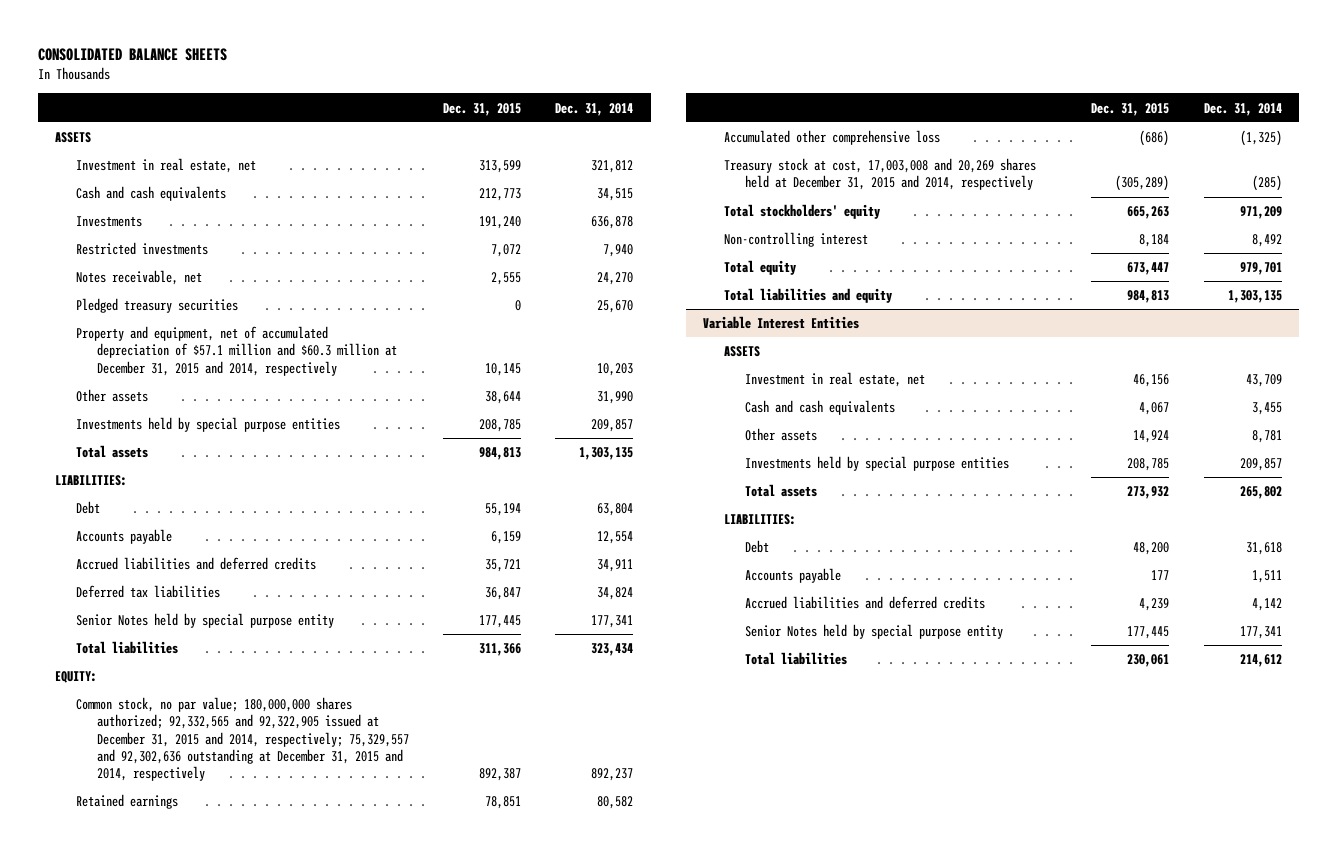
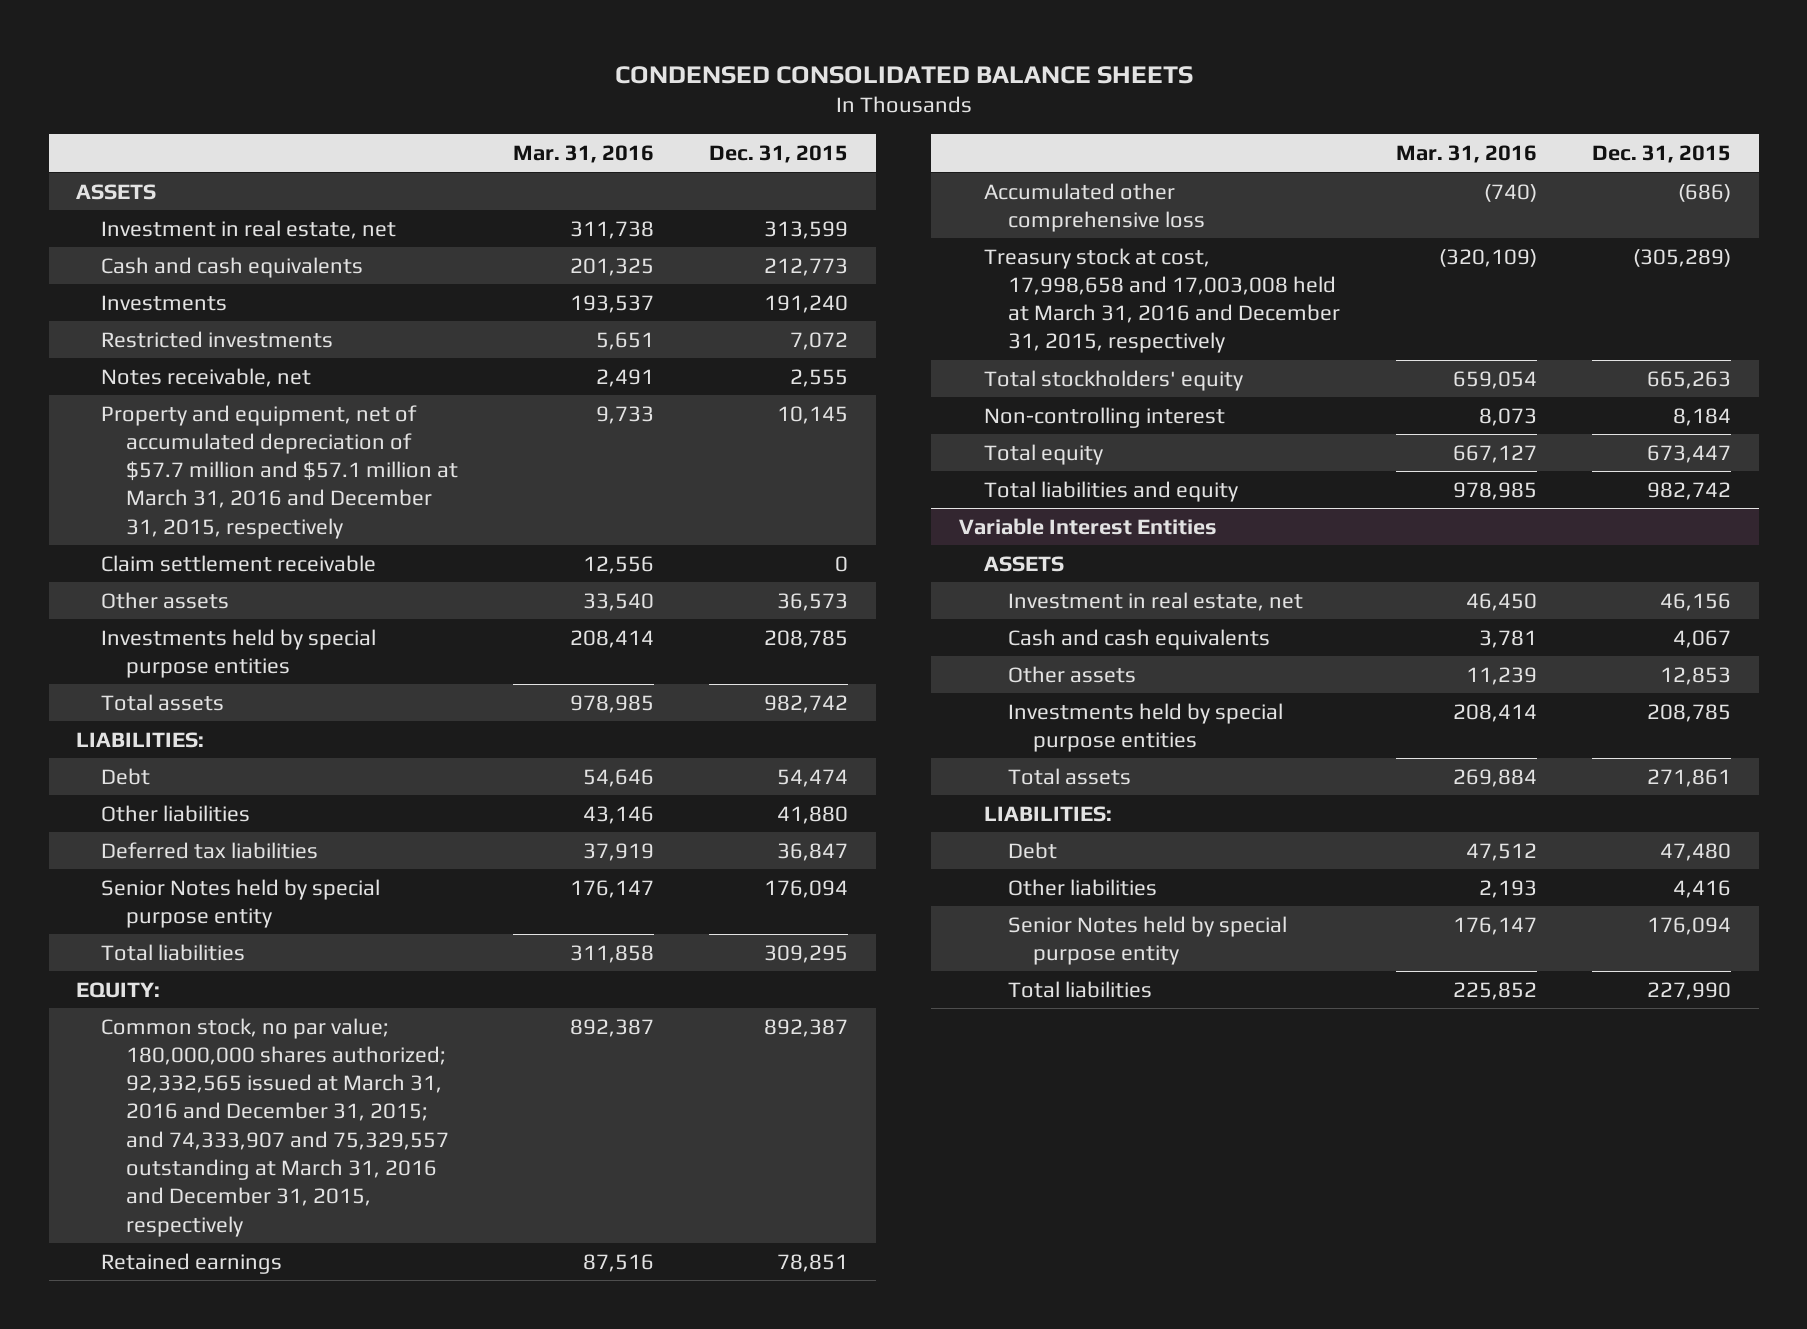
[37,48,227,62] CONSOLIDATED BALANCE SHEETS -> [614,65,1193,84] CONDENSED CONSOLIDATED BALANCE SHEETS
[555,102,634,116] Dec. 31, 2014 -> none
none -> [513,145,655,164] Mar. 31, 2016
[76,298,239,314] Pledged treasury securities -> none
[76,326,397,376] Property and equipment, net of accumulated depreciation of $57.1 million and $60.3 million at December 31, 2015 and 2014, respectively -> [101,404,458,539] Property and equipment, net of accumulated depreciation of $57.7 million and $57.1 million at March 31, 2016 and December 31, 2015, respectively
none -> [101,554,377,572] Claim settlement receivable
[485,391,522,405] 38,644 -> [777,592,849,611] 36,573
[479,447,522,461] 984,813 -> [764,694,849,713] 982,742
[76,529,173,545] Accounts payable -> none
[76,557,317,571] Accrued liabilities and deferred credits -> none
[485,503,522,517] 55,194 -> [777,768,849,787] 54,474
none -> [101,804,251,822] Other liabilities
[479,615,522,629] 177,445 -> [764,879,849,898] 176,094
[479,643,522,657] 311,366 -> [764,944,849,963] 309,295
[76,697,409,781] Common stock, no par value; 180,000,000 shares authorized; 92,332,565 and 92,322,905 issued at December 31, 2015 and 2014, respectively; 75,329,557 and 92,302,636 outstanding at December 31, 2015 and 2014, respectively -> [101,1017,449,1237] Common stock, no par value; 180,000,000 shares authorized; 92,332,565 issued at March 31, 2016 and December 31, 2015; and 74,333,907 and 75,329,557 outstanding at March 31, 2016 and December 31, 2015, respectively
[724,158,1037,191] Treasury stock at cost, 17,003,008 and 20,269 shares held at December 31, 2015 and 2014, respectively -> [983,247,1341,354] Treasury stock at cost, 17,998,658 and 17,003,008 held at March 31, 2016 and December 31, 2015, respectively
[1127,290,1170,304] 984,813 -> [1647,481,1732,500] 982,742
[1133,430,1170,444] 14,924 -> [1660,666,1732,685] 12,853
[1127,486,1170,500] 273,932 -> [1647,768,1732,787] 271,861
[745,568,842,584] Accounts payable -> none
[745,596,986,610] Accrued liabilities and deferred credits -> none
[1133,542,1170,556] 48,200 -> [1660,842,1732,861] 47,480
none -> [1008,878,1158,896] Other liabilities
[1127,626,1170,640] 177,445 -> [1647,916,1732,935] 176,094
[1127,654,1170,668] 230,061 -> [1647,981,1732,1000] 227,990

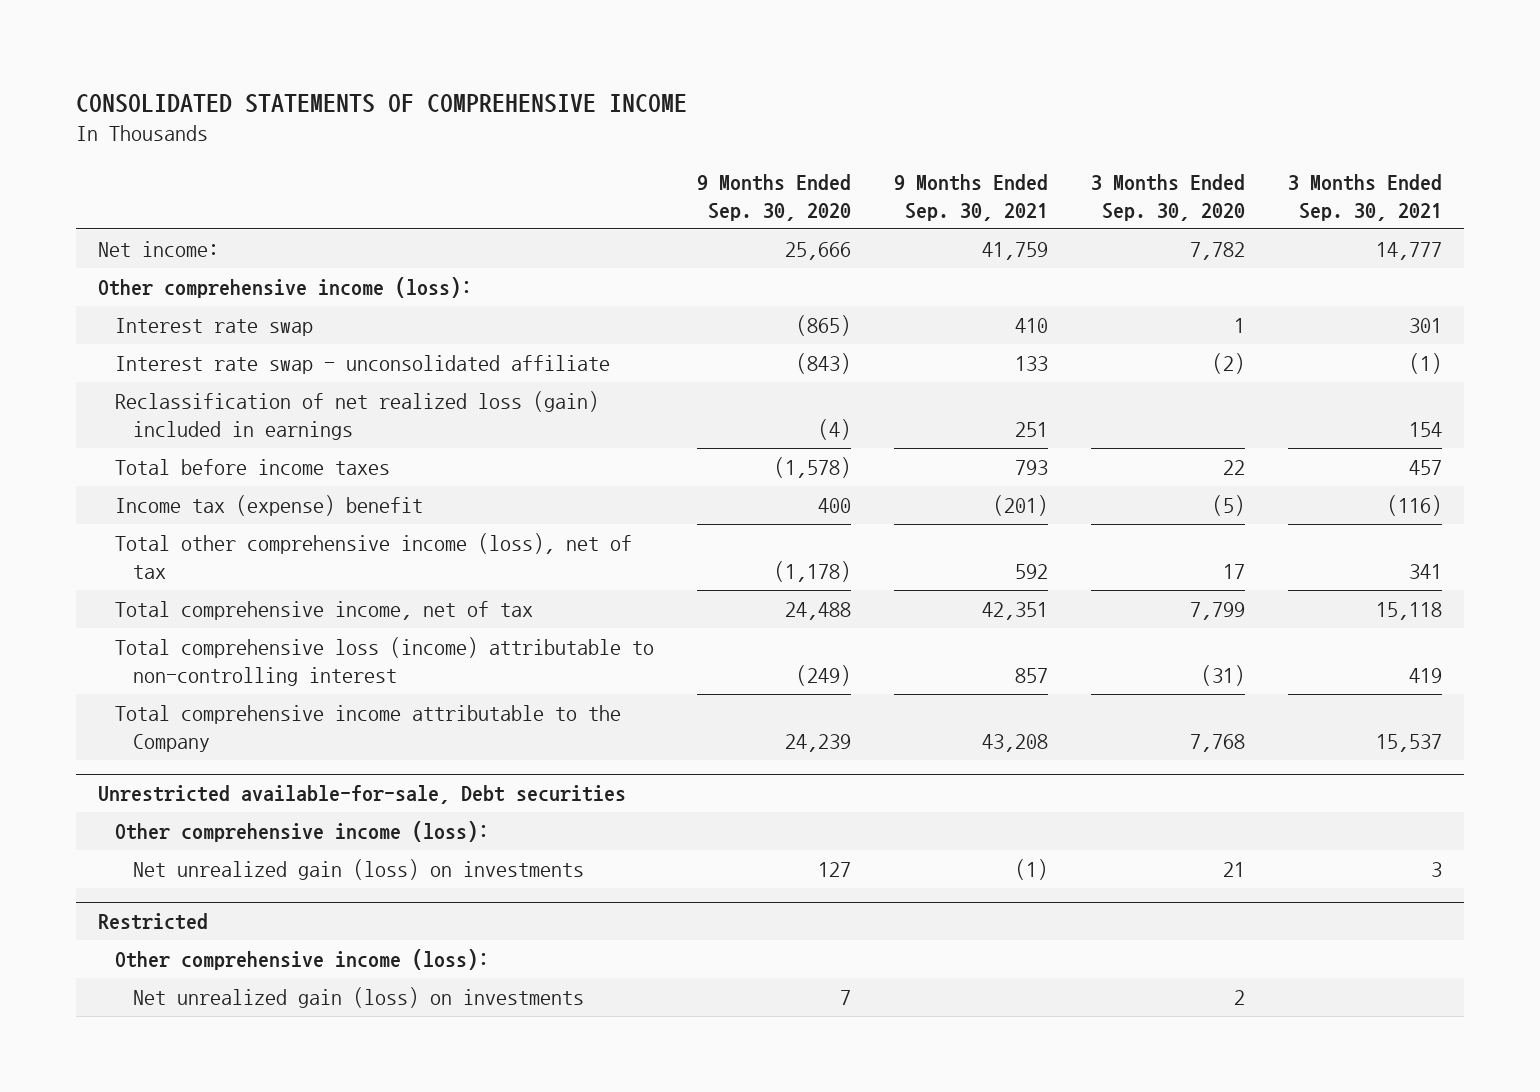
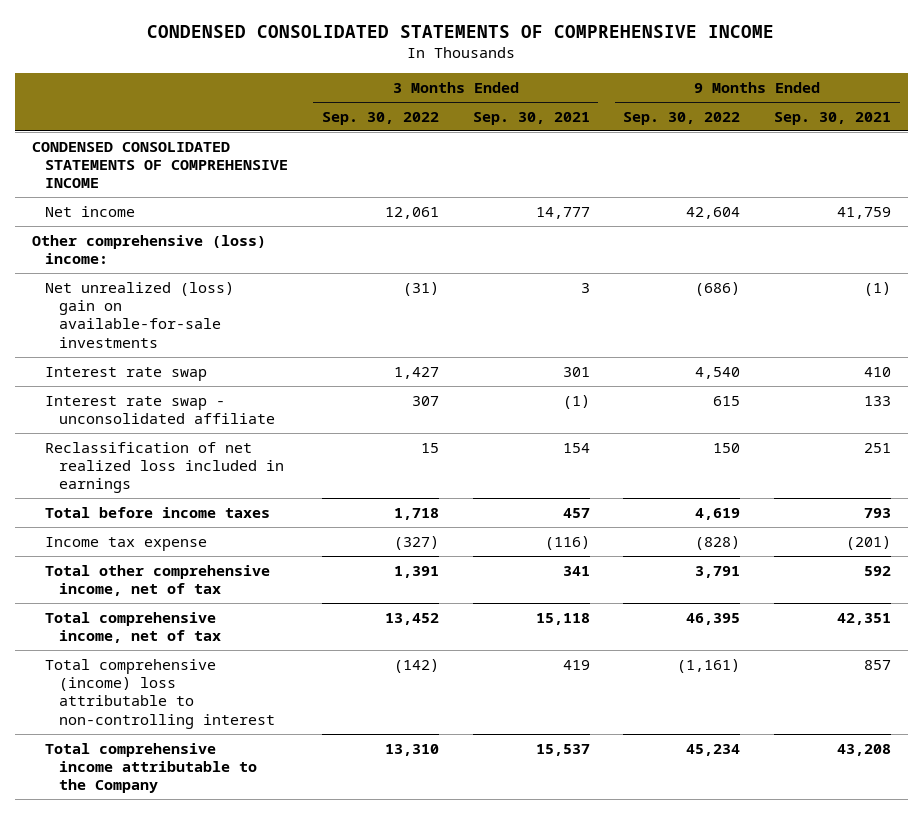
[76,93,688,113] CONSOLIDATED STATEMENTS OF COMPREHENSIVE INCOME -> [147,25,775,39] CONDENSED CONSOLIDATED STATEMENTS OF COMPREHENSIVE INCOME
[697,173,852,221] 9 Months Ended Sep. 30, 2020 -> none
[1091,173,1246,221] 3 Months Ended Sep. 30, 2020 -> none
none -> [321,111,439,125] Sep. 30, 2022
none -> [623,111,741,125] Sep. 30, 2022
none -> [31,141,289,189] CONDENSED CONSOLIDATED STATEMENTS OF COMPREHENSIVE INCOME
[97,241,219,258] Net income: -> [45,205,136,217] Net income
[97,277,472,299] Other comprehensive income (loss): -> [31,234,266,265] Other comprehensive (loss) income:
none -> [45,281,235,348] Net unrealized (loss) gain on available-for-sale investments
[115,391,600,441] Reclassification of net realized loss (gain) included in earnings -> [45,441,284,494] Reclassification of net realized loss included in earnings
[115,495,424,517] Income tax (expense) benefit -> [45,536,208,551] Income tax expense
[115,533,633,580] Total other comprehensive income (loss), net of tax -> [45,564,271,597] Total other comprehensive income, net of tax
[115,637,655,687] Total comprehensive loss (income) attributable to non-controlling interest -> [45,658,275,729] Total comprehensive (income) loss attributable to non-controlling interest
[97,785,626,805] Unrestricted available-for-sale, Debt securities -> none
[115,821,490,843] Other comprehensive income (loss): -> none
[133,859,585,881] Net unrealized gain (loss) on investments -> none
[97,913,208,931] Restricted -> none
[115,949,490,971] Other comprehensive income (loss): -> none
[133,987,585,1009] Net unrealized gain (loss) on investments -> none

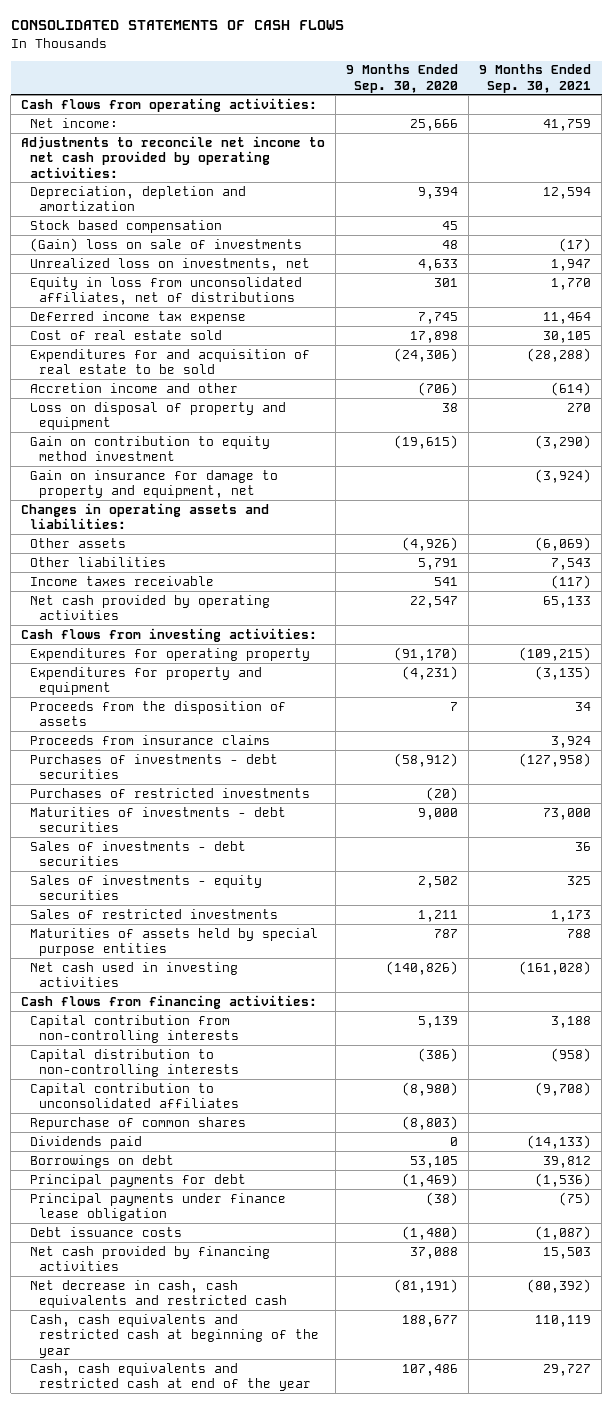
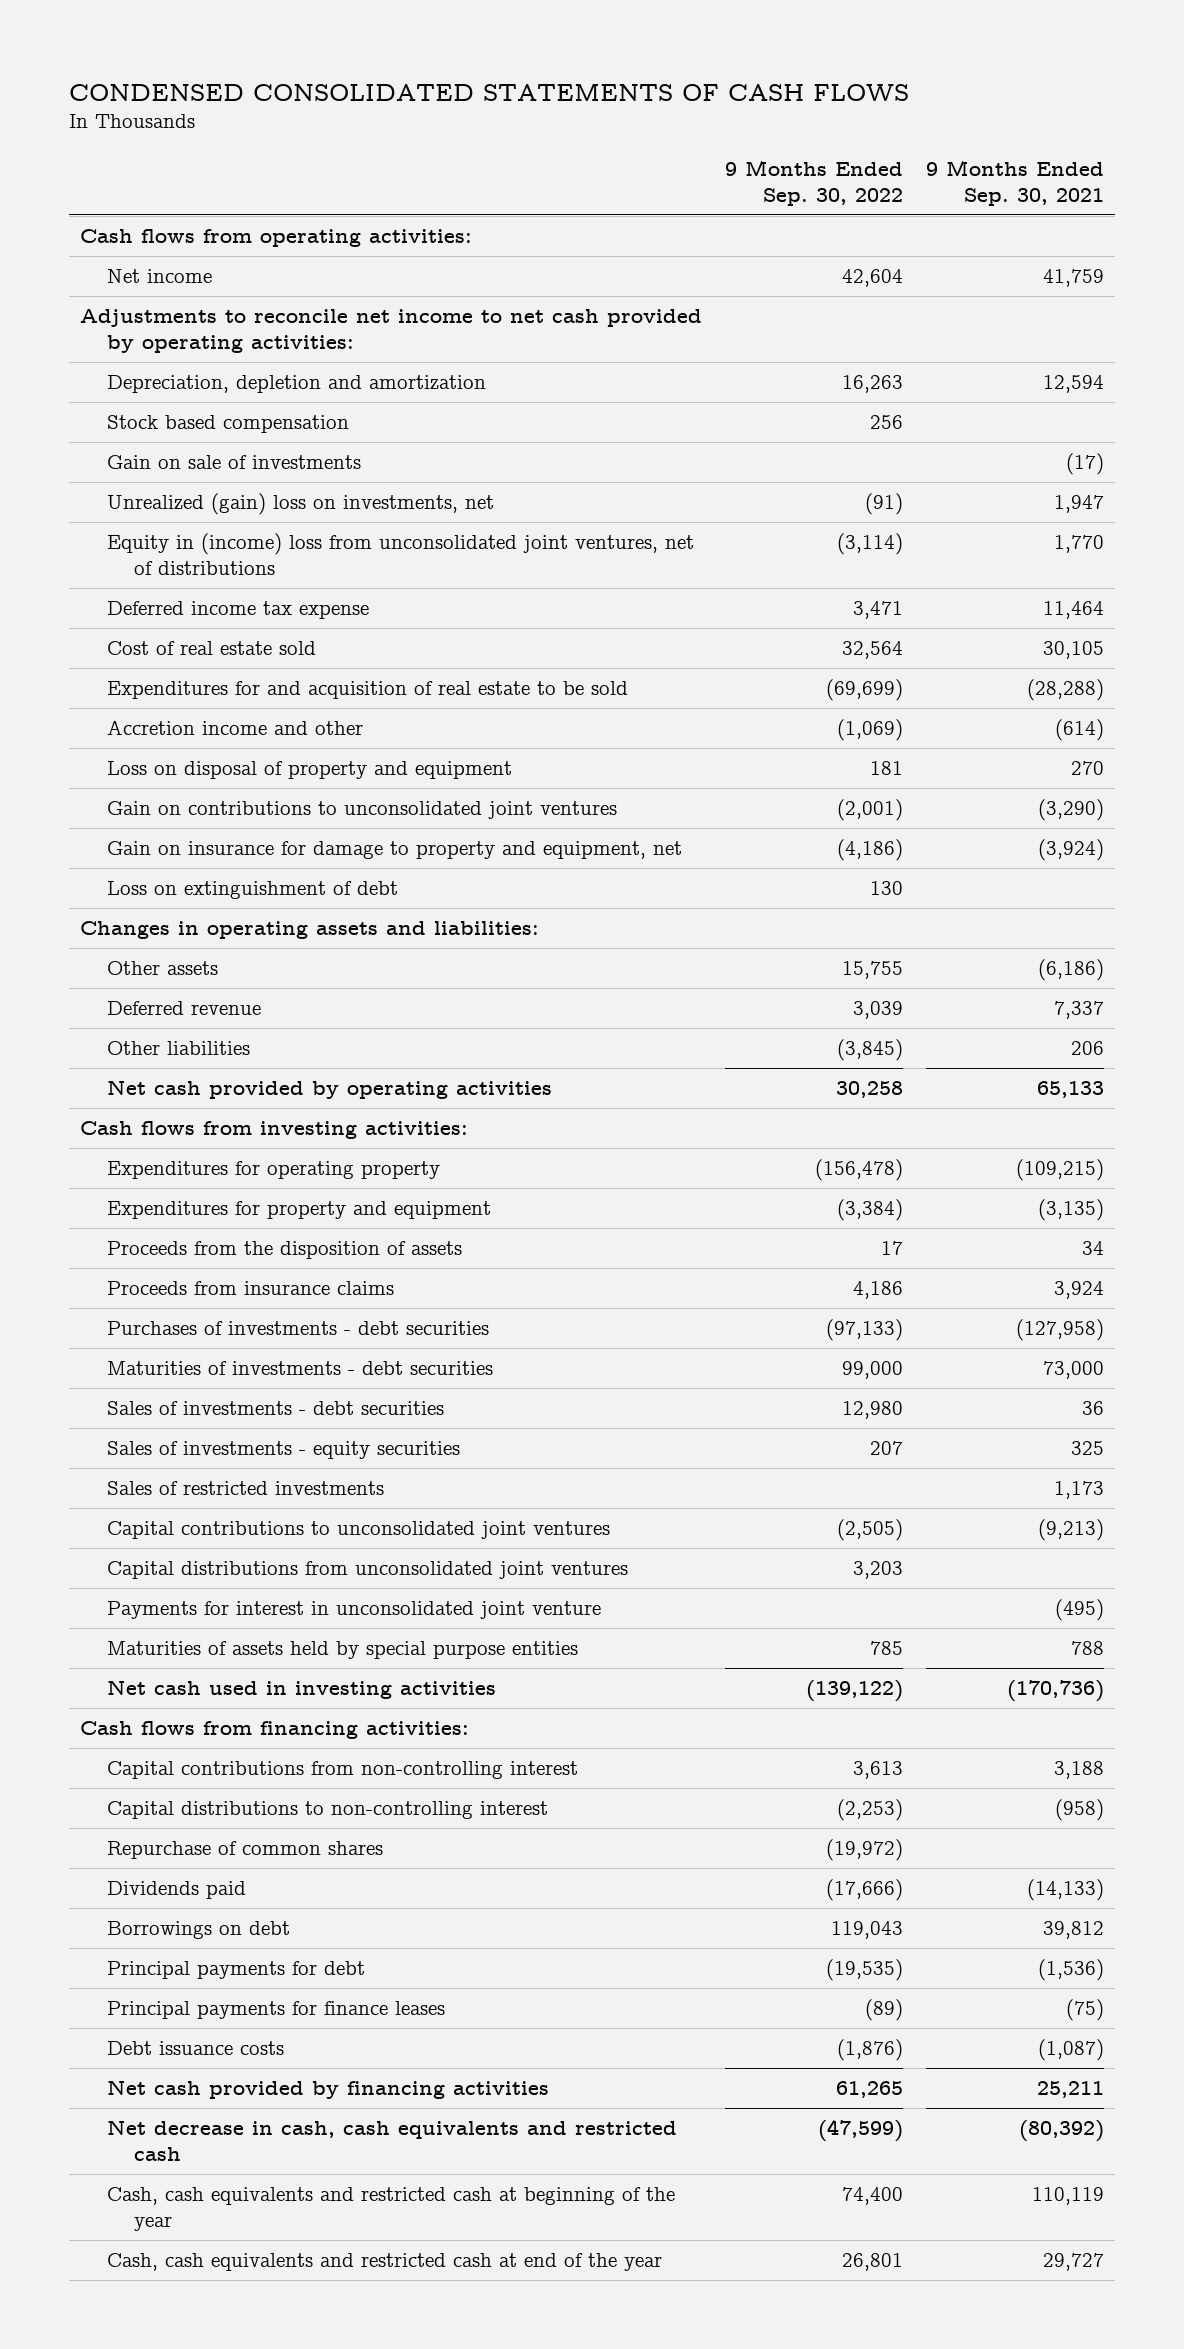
[10,20,344,31] CONSOLIDATED STATEMENTS OF CASH FLOWS -> [69,82,910,101] CONDENSED CONSOLIDATED STATEMENTS OF CASH FLOWS
[346,64,459,93] 9 Months Ended Sep. 30, 2020 -> none
none -> [725,159,904,206] 9 Months Ended Sep. 30, 2022
[30,117,119,128] Net income: -> [107,269,213,284] Net income
[30,237,303,252] (Gain) loss on sale of investments -> [107,455,362,470] Gain on sale of investments
[30,257,311,271] Unrealized loss on investments, net -> [107,493,495,516] Unrealized (gain) loss on investments, net
[30,276,303,306] Equity in loss from unconsolidated affiliates, net of distributions -> [107,533,695,576] Equity in (income) loss from unconsolidated joint ventures, net of distributions
[30,435,271,462] Gain on contribution to equity method investment -> [107,801,618,820] Gain on contributions to unconsolidated joint ventures
none -> [107,881,399,900] Loss on extinguishment of debt
[30,575,215,586] Income taxes receivable -> none
[535,536,592,551] (6,069) -> [1037,959,1104,982] (6,186)
none -> [107,1001,262,1016] Deferred revenue
[551,557,592,570] 7,543 -> [1070,1041,1104,1056] 206
[30,787,311,798] Purchases of restricted investments -> none
none -> [107,1521,611,1540] Capital contributions to unconsolidated joint ventures
none -> [107,1561,629,1580] Capital distributions from unconsolidated joint ventures
none -> [107,1601,602,1620] Payments for interest in unconsolidated joint venture
[519,960,592,975] (161,028) -> [1006,1680,1104,1703] (170,736)
[30,1082,240,1109] Capital contribution to unconsolidated affiliates -> none
[30,1014,240,1044] Capital contribution from non-controlling interests -> [107,1761,579,1780] Capital contributions from non-controlling interest
[30,1048,240,1078] Capital distribution to non-controlling interests -> [107,1801,549,1820] Capital distributions to non-controlling interest
[30,1192,287,1222] Principal payments under finance lease obligation -> [107,2001,446,2020] Principal payments for finance leases
[543,1246,592,1259] 15,503 -> [1036,2081,1104,2099] 25,211

